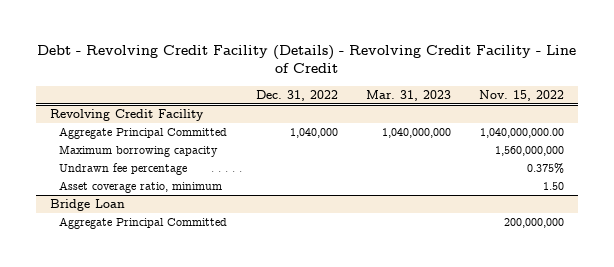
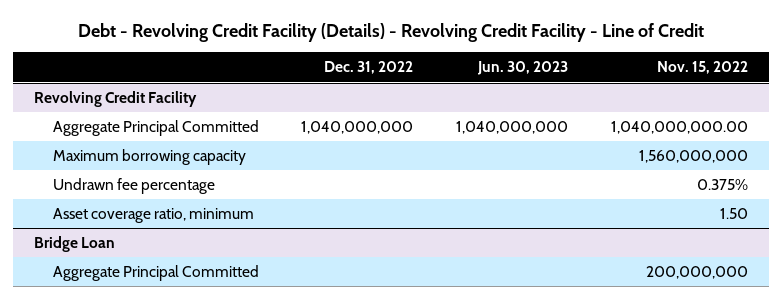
[365,89,451,101] Mar. 31, 2023 -> none
none -> [477,61,569,76] Jun. 30, 2023
[289,128,338,139] 1,040,000 -> [301,121,414,135] 1,040,000,000

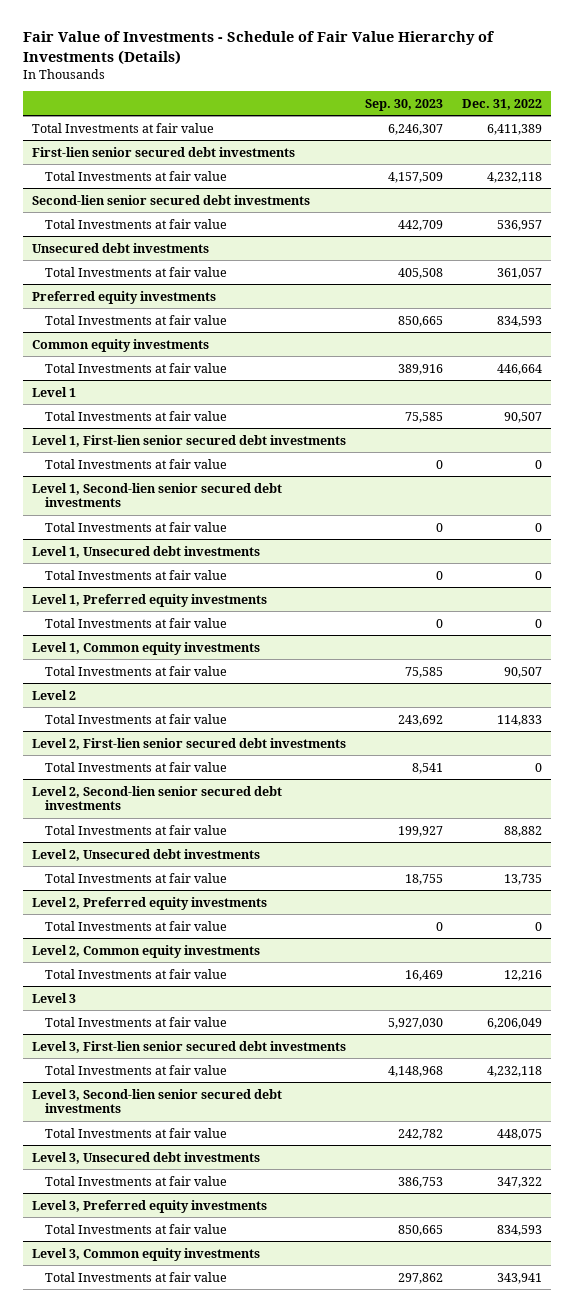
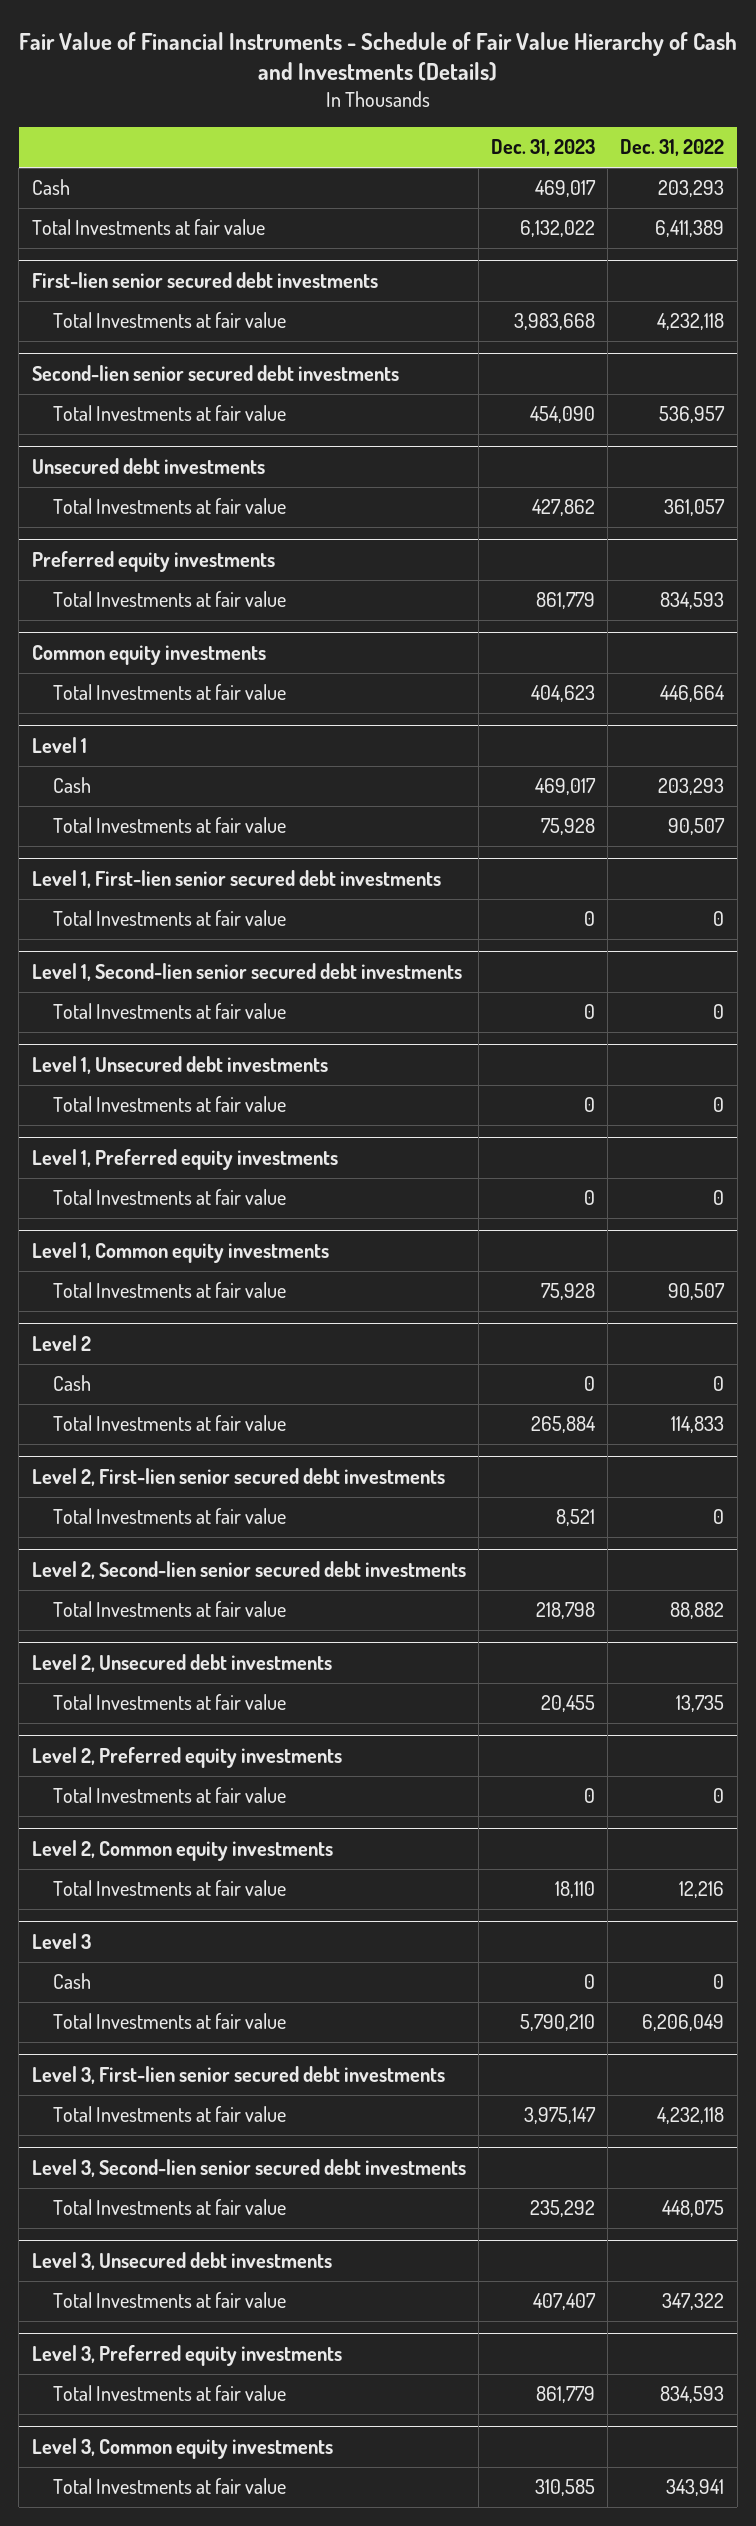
[22,31,494,65] Fair Value of Investments - Schedule of Fair Value Hierarchy of Investments (Details) -> [19,31,738,82] Fair Value of Financial Instruments - Schedule of Fair Value Hierarchy of Cash and Investments (Details)
[364,98,443,111] Sep. 30, 2023 -> none
none -> [491,139,596,157] Dec. 31, 2023
none -> [31,179,70,196] Cash
none -> [52,777,91,794] Cash
none -> [52,1375,91,1392] Cash
none -> [52,1973,91,1990] Cash

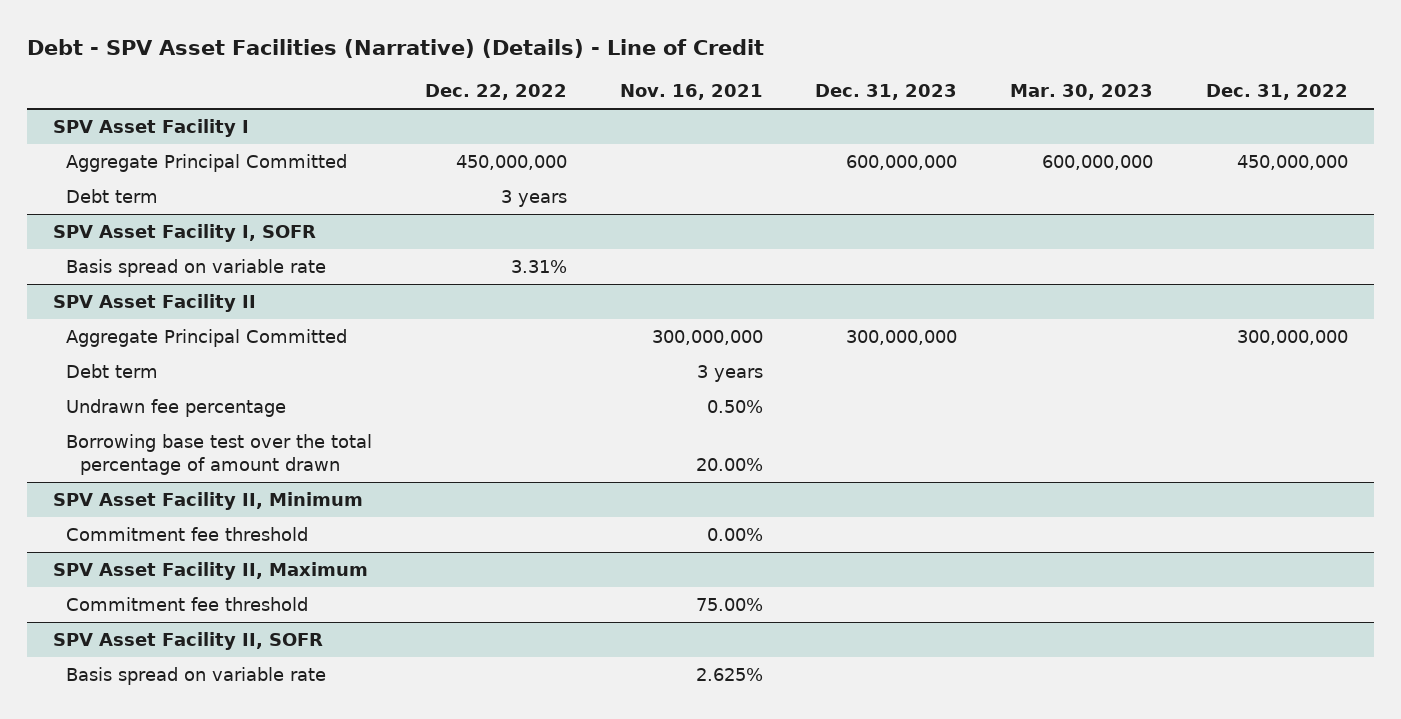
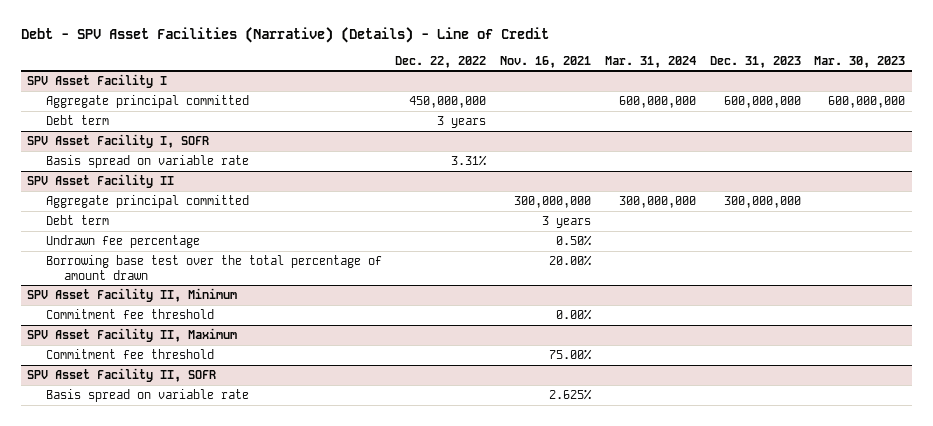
[1205,84,1348,101] Dec. 31, 2022 -> none
none -> [604,55,696,68] Mar. 31, 2024
[66,154,348,173] Aggregate Principal Committed -> [45,95,249,109] Aggregate principal committed
[66,329,348,348] Aggregate Principal Committed -> [45,195,249,209] Aggregate principal committed

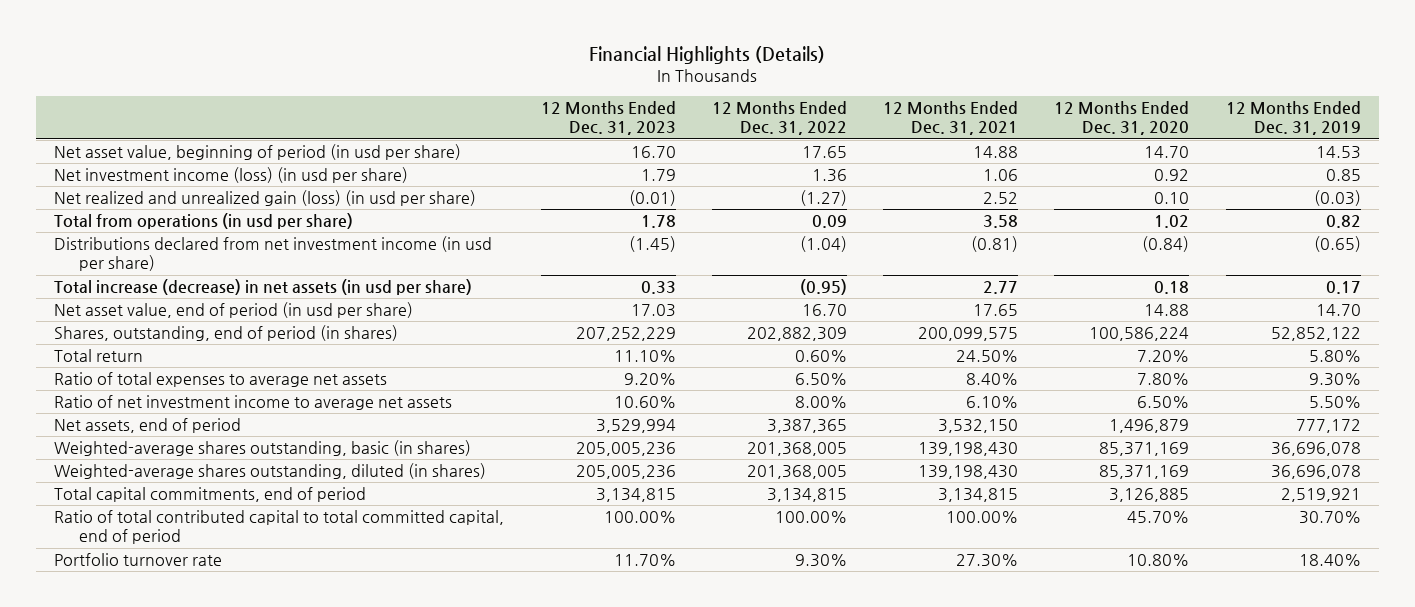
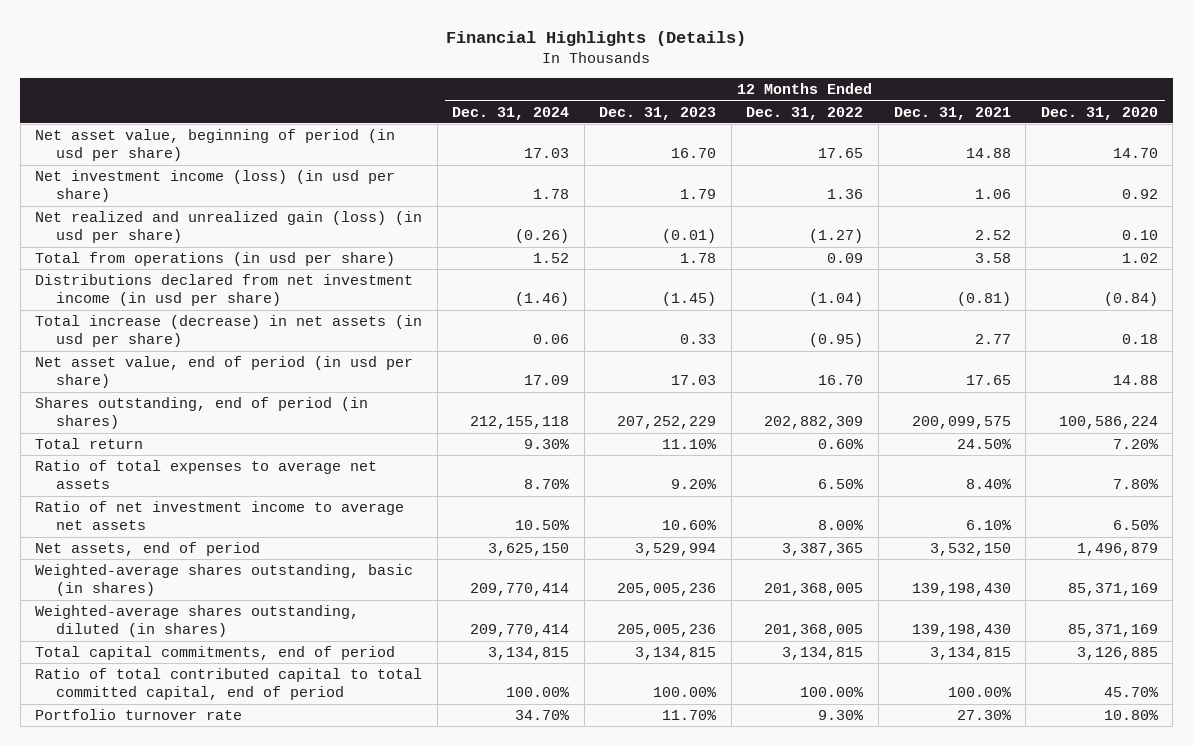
[1225,101,1361,136] 12 Months Ended Dec. 31, 2019 -> none
none -> [452,106,570,120] Dec. 31, 2024
[54,325,399,342] Shares, outstanding, end of period (in shares) -> [35,397,369,430] Shares outstanding, end of period (in shares)

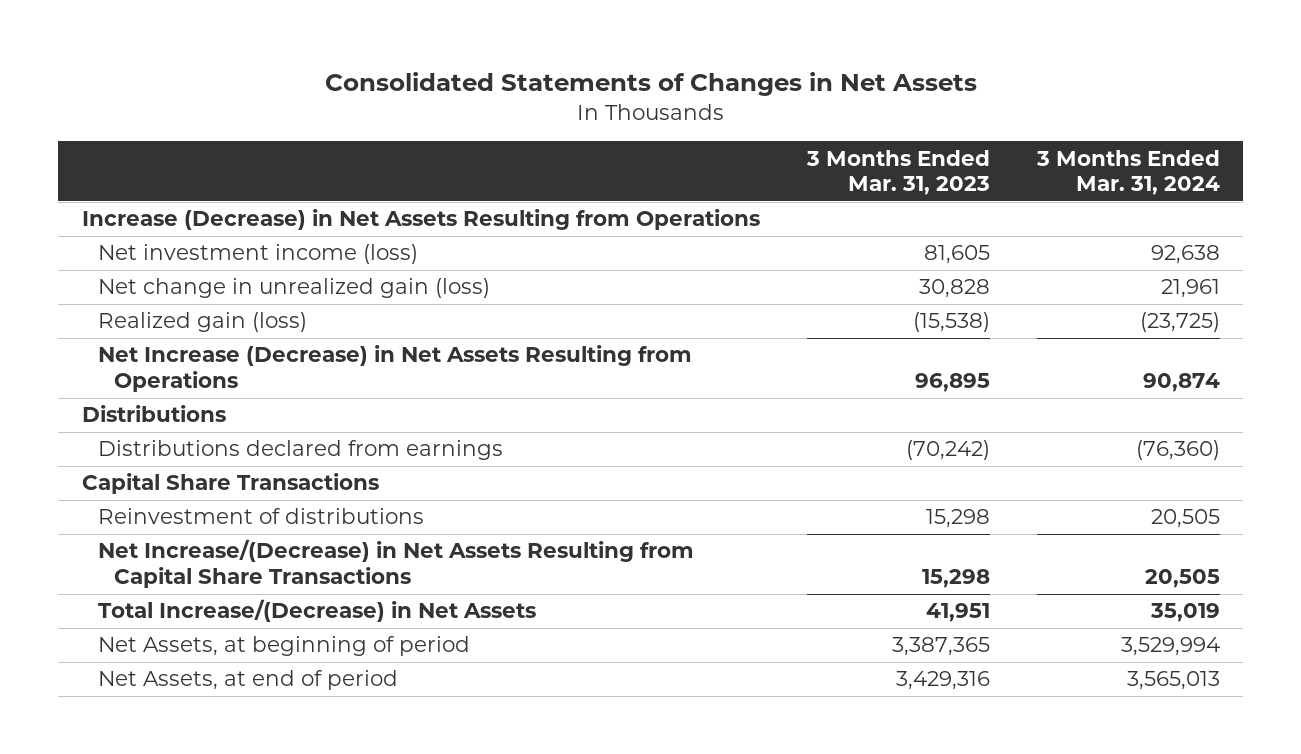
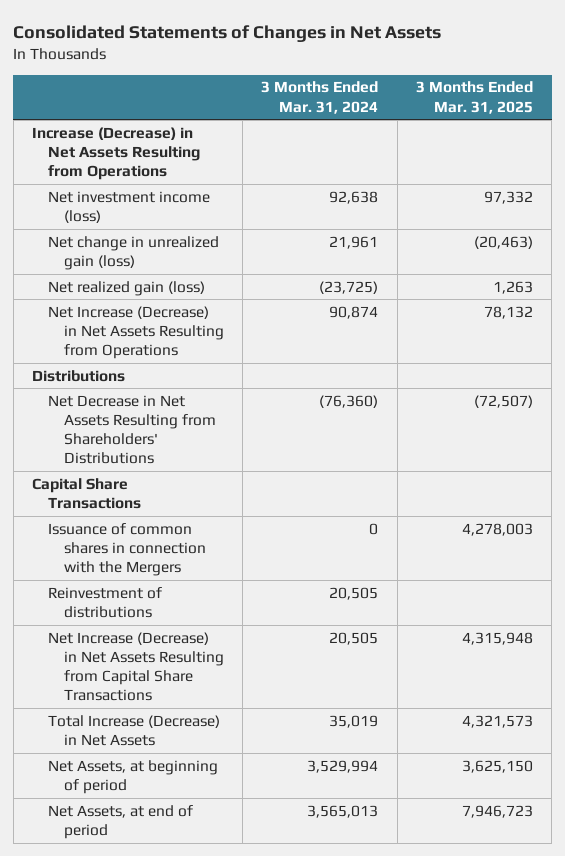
[805,149,990,196] 3 Months Ended Mar. 31, 2023 -> none
none -> [416,81,534,114] 3 Months Ended Mar. 31, 2025
[97,312,307,333] Realized gain (loss) -> [48,280,206,296] Net realized gain (loss)
[97,440,503,461] Distributions declared from earnings -> [48,394,216,465] Net Decrease in Net Assets Resulting from Shareholders' Distributions
none -> [48,522,206,577] Issuance of common shares in connection with the Mergers
[97,539,694,589] Net Increase/(Decrease) in Net Assets Resulting from Capital Share Transactions -> [48,631,224,702] Net Increase (Decrease) in Net Assets Resulting from Capital Share Transactions
[97,599,536,623] Total Increase/(Decrease) in Net Assets -> [48,714,221,746] Total Increase (Decrease) in Net Assets

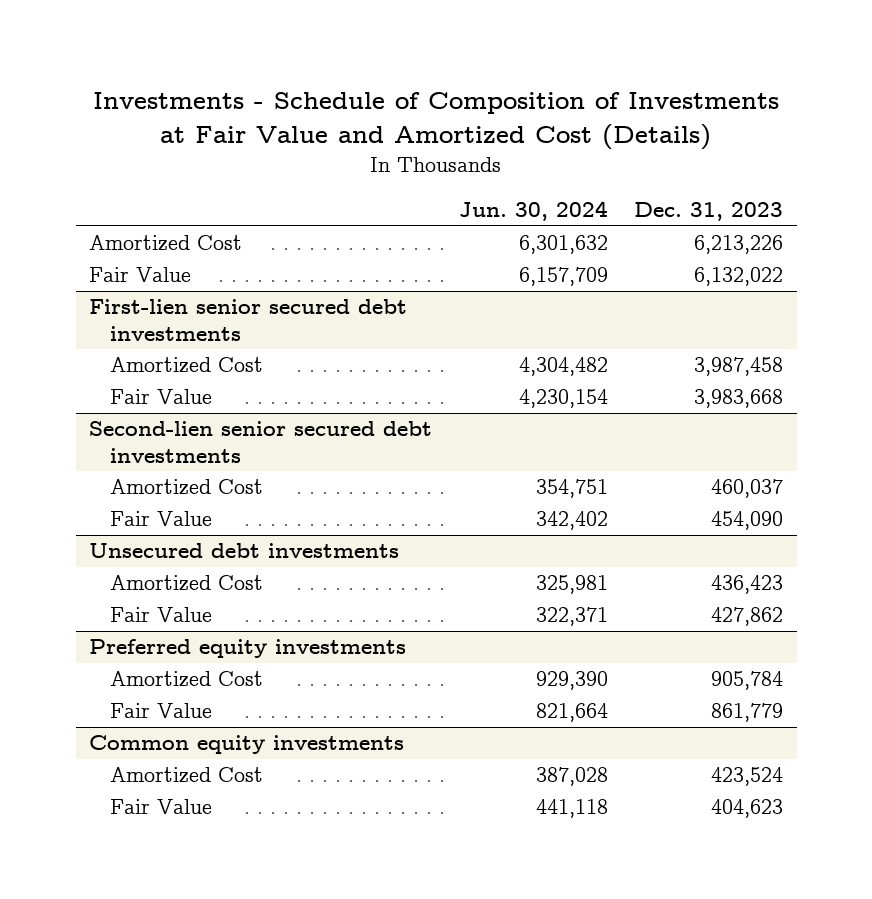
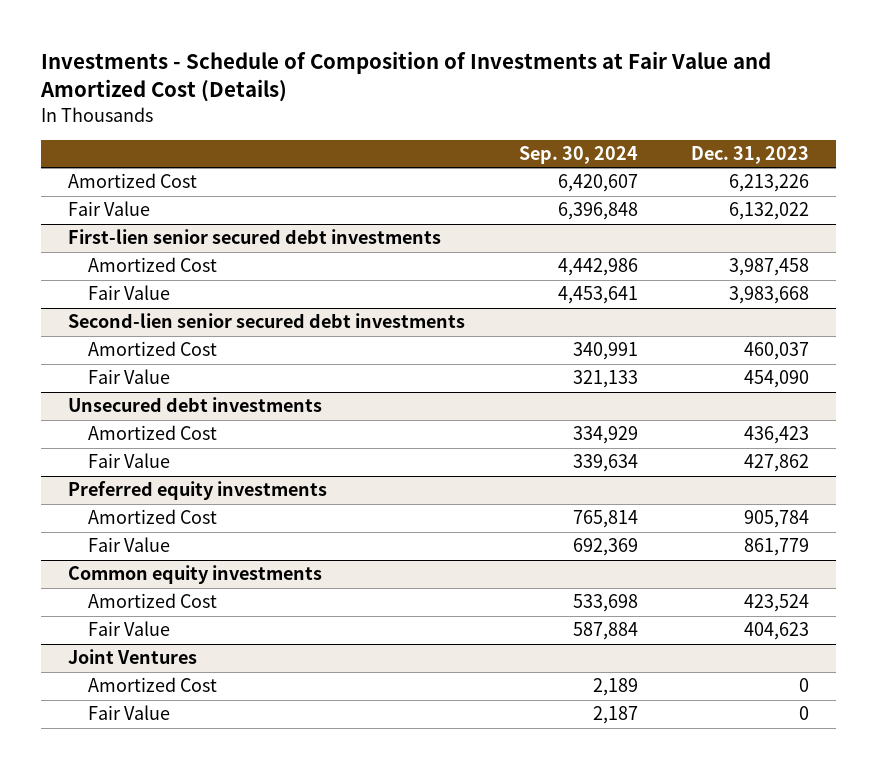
[458,201,608,222] Jun. 30, 2024 -> none
none -> [518,146,638,165] Sep. 30, 2024
none -> [68,649,198,665] Joint Ventures
none -> [87,677,217,693] Amortized Cost
none -> [87,705,170,721] Fair Value

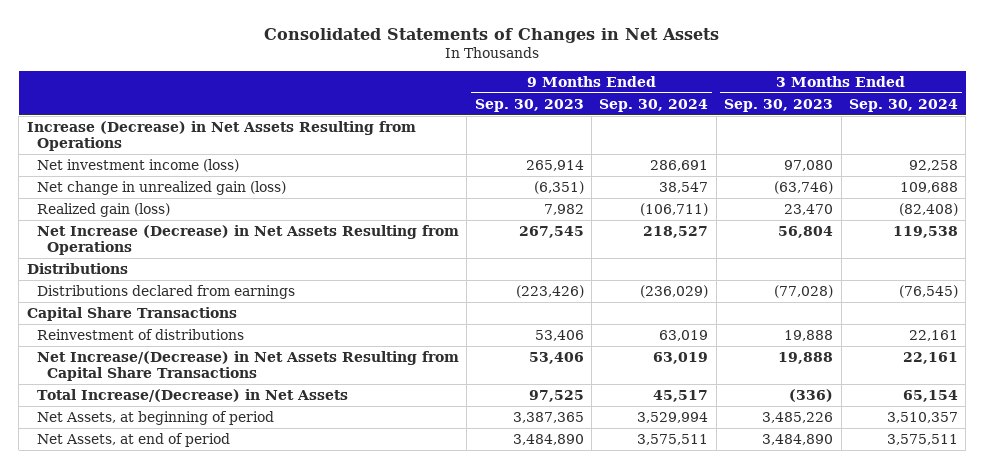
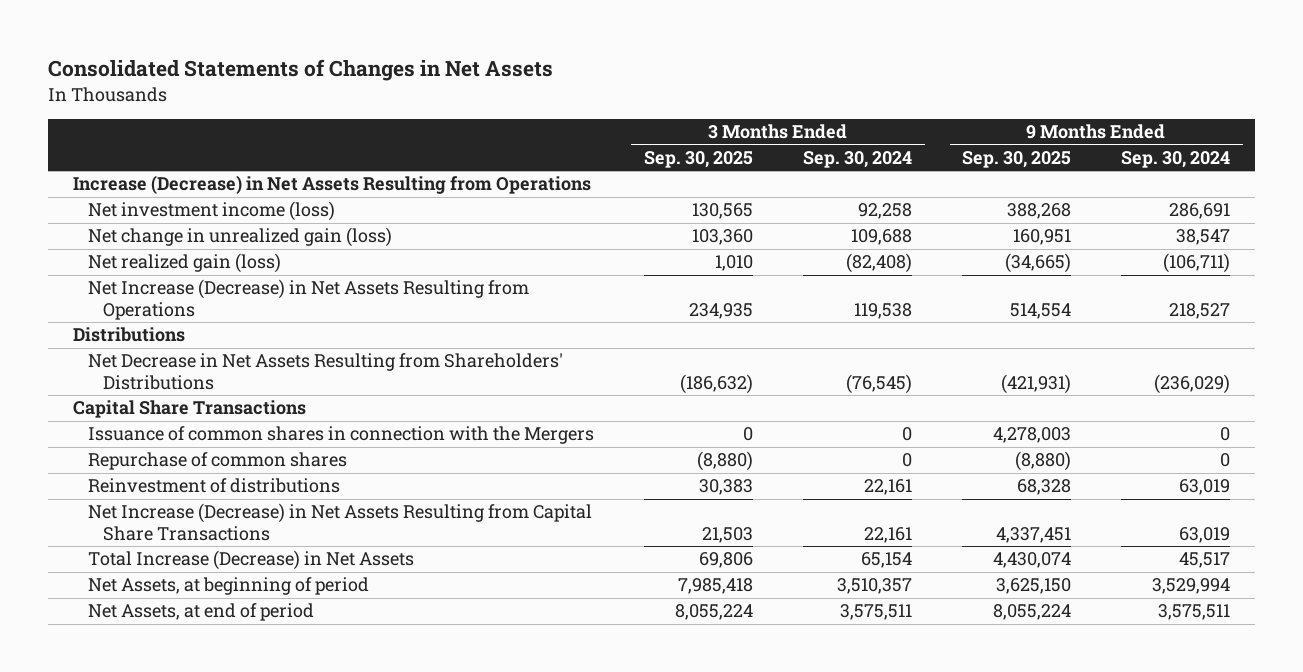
[474,98,584,112] Sep. 30, 2023 -> none
[724,98,834,112] Sep. 30, 2023 -> none
none -> [643,150,753,168] Sep. 30, 2025
none -> [962,150,1072,168] Sep. 30, 2025
[36,202,170,217] Realized gain (loss) -> [87,253,281,274] Net realized gain (loss)
[36,284,295,299] Distributions declared from earnings -> [87,353,563,390] Net Decrease in Net Assets Resulting from Shareholders' Distributions
none -> [87,426,594,445] Issuance of common shares in connection with the Mergers
none -> [87,452,347,471] Repurchase of common shares
[36,350,459,382] Net Increase/(Decrease) in Net Assets Resulting from Capital Share Transactions -> [87,503,592,541] Net Increase (Decrease) in Net Assets Resulting from Capital Share Transactions
[36,388,348,402] Total Increase/(Decrease) in Net Assets -> [87,550,414,571] Total Increase (Decrease) in Net Assets

